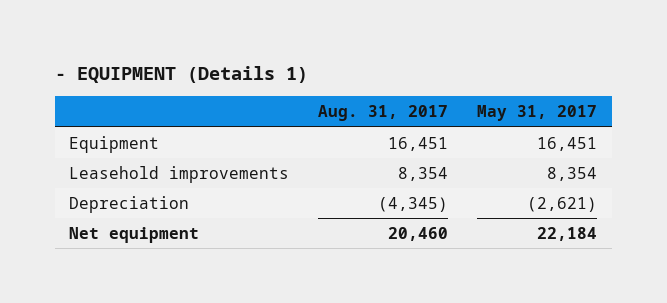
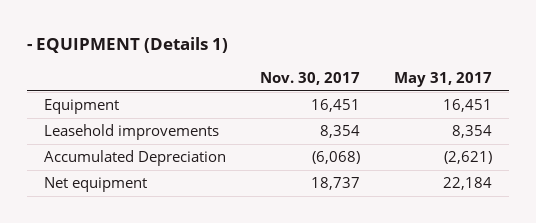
[318,105,449,122] Aug. 31, 2017 -> none
none -> [260,72,361,86] Nov. 30, 2017
[69,195,190,213] Depreciation -> [43,150,226,167] Accumulated Depreciation

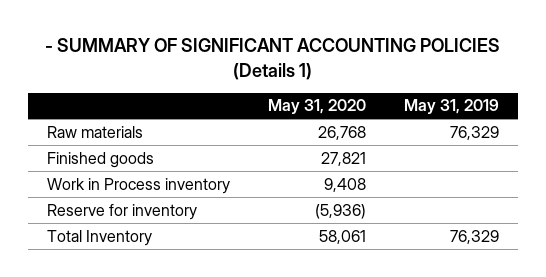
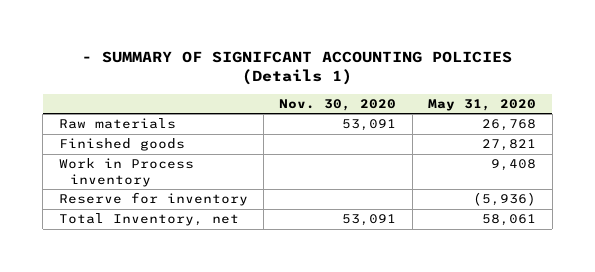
[44,38,500,80] - SUMMARY OF SIGNIFICANT ACCOUNTING POLICIES (Details 1) -> [82,50,513,86] - SUMMARY OF SIGNIFCANT ACCOUNTING POLICIES (Details 1)
[404,99,500,115] May 31, 2019 -> none
none -> [279,98,397,111] Nov. 30, 2020
[46,229,152,246] Total Inventory -> [58,213,239,227] Total Inventory, net

